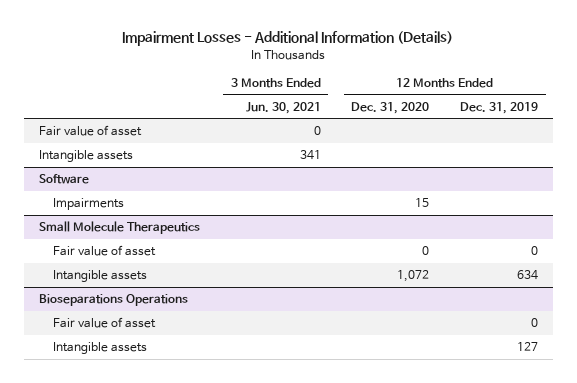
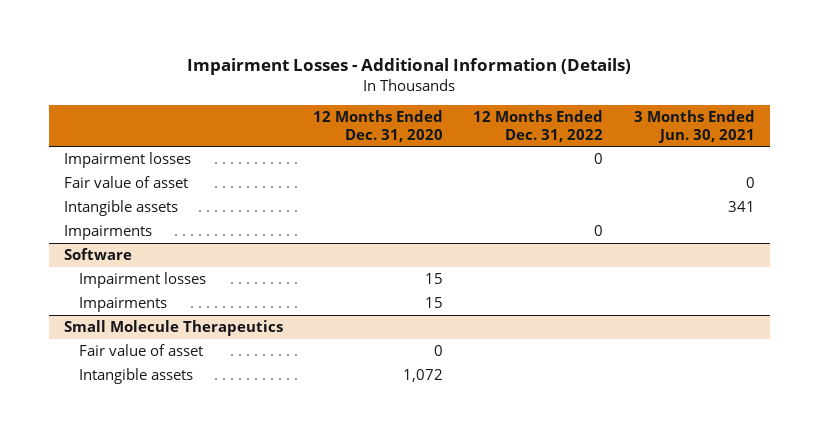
[460,101,539,114] Dec. 31, 2019 -> none
none -> [473,110,604,142] 12 Months Ended Dec. 31, 2022
none -> [64,151,192,168] Impairment losses
none -> [64,224,153,240] Impairments
none -> [79,271,207,288] Impairment losses
[38,294,188,307] Bioseparations Operations -> none
[52,317,156,329] Fair value of asset -> none
[52,342,147,355] Intangible assets -> none

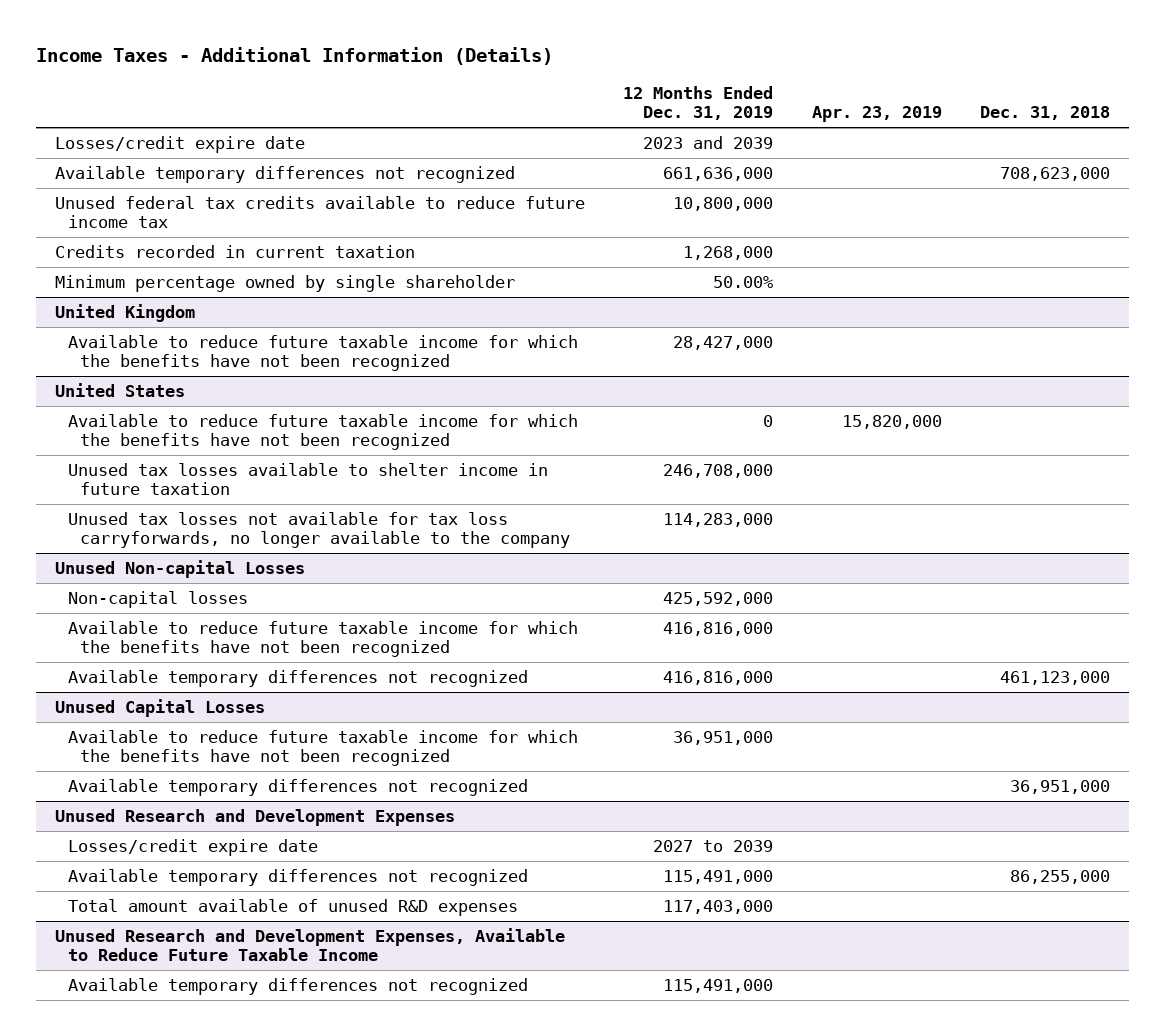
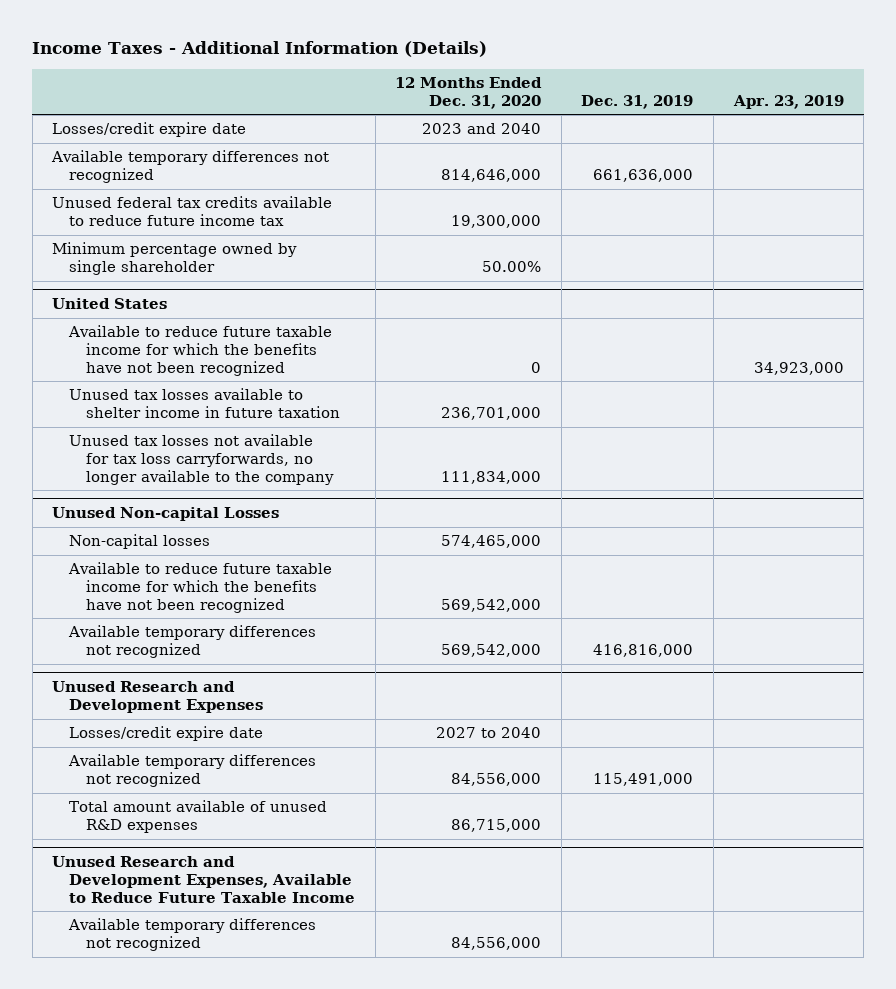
[623,85,774,121] 12 Months Ended Dec. 31, 2019 -> none
[979,106,1110,121] Dec. 31, 2018 -> none
none -> [395,76,543,109] 12 Months Ended Dec. 31, 2020
none -> [581,94,694,109] Dec. 31, 2019
[55,244,416,258] Credits recorded in current taxation -> none
[55,303,196,322] United Kingdom -> none
[67,334,578,372] Available to reduce future taxable income for which the benefits have not been recognized -> none
[841,414,942,429] 15,820,000 -> [753,361,844,375] 34,923,000
[55,698,266,717] Unused Capital Losses -> none
[67,729,578,767] Available to reduce future taxable income for which the benefits have not been recognized -> none
[67,778,528,796] Available temporary differences not recognized -> none

